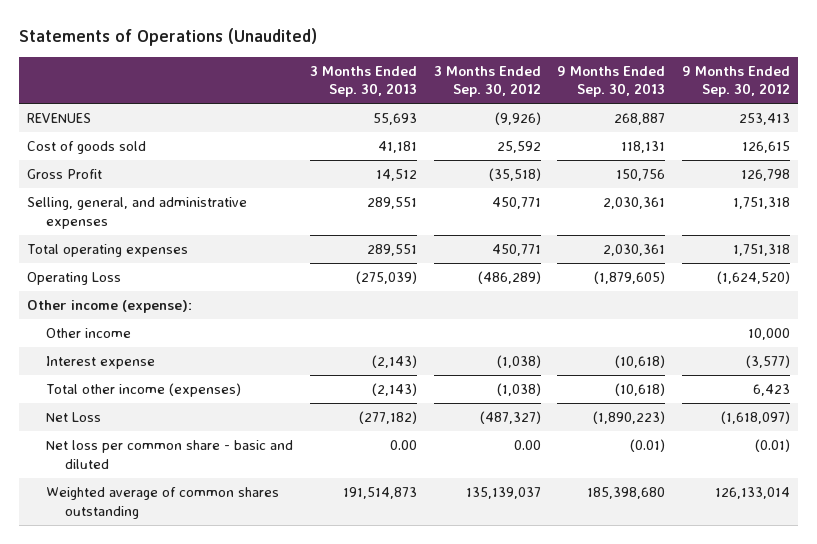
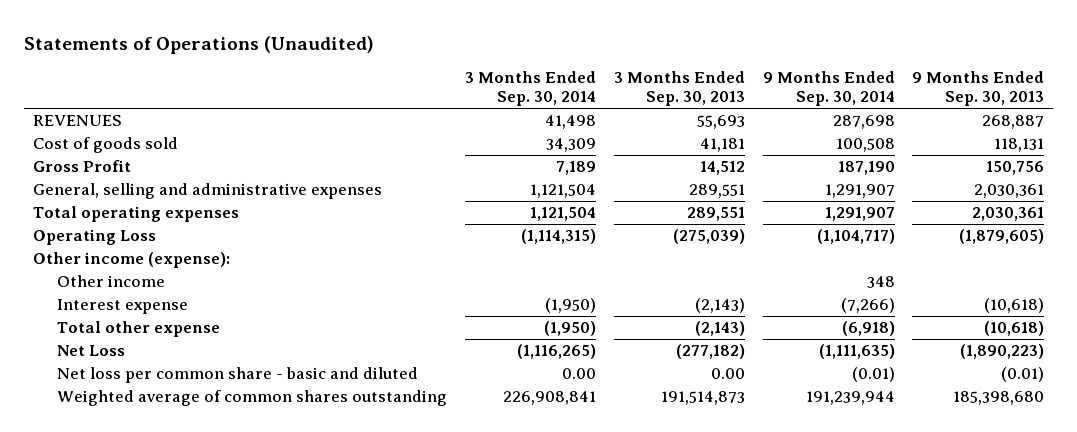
[433,65,541,98] 3 Months Ended Sep. 30, 2012 -> none
[682,65,791,98] 9 Months Ended Sep. 30, 2012 -> none
none -> [464,71,596,107] 3 Months Ended Sep. 30, 2014
none -> [762,71,895,107] 9 Months Ended Sep. 30, 2014
[27,197,248,229] Selling, general, and administrative expenses -> [32,183,382,200] General, selling and administrative expenses
[46,383,242,398] Total other income (expenses) -> [57,321,221,338] Total other expense

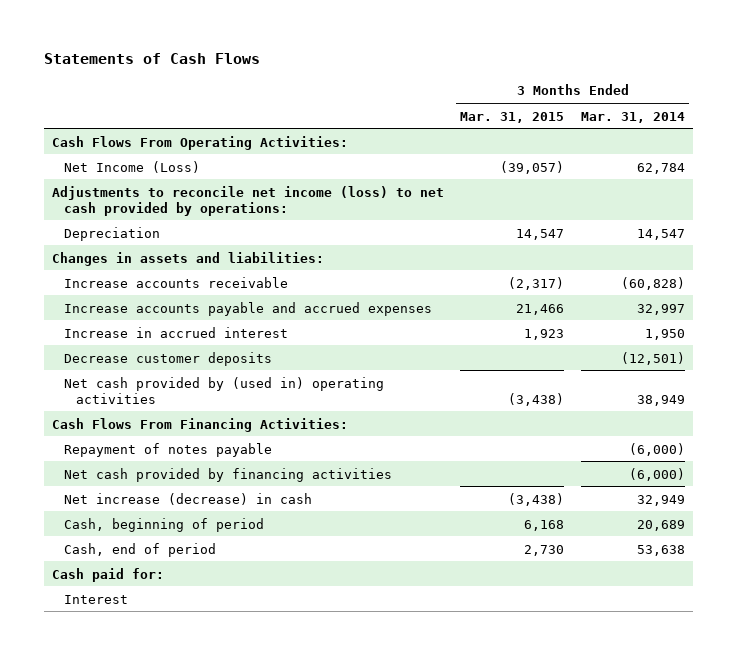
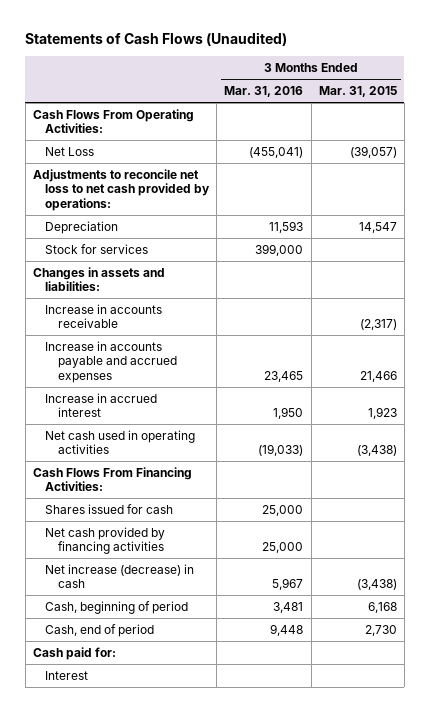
[44,53,261,65] Statements of Cash Flows -> [25,32,288,47] Statements of Cash Flows (Unaudited)
[580,111,685,123] Mar. 31, 2014 -> none
none -> [224,86,304,98] Mar. 31, 2016
[63,160,200,173] Net Income (Loss) -> [45,146,95,156] Net Loss
[52,185,445,216] Adjustments to reconcile net income (loss) to net cash provided by operations: -> [32,168,211,211] Adjustments to reconcile net loss to net cash provided by operations:
none -> [45,243,149,254] Stock for services
[63,276,288,288] Increase accounts receivable -> [45,303,163,329] Increase in accounts receivable
[63,301,432,316] Increase accounts payable and accrued expenses -> [45,340,177,383] Increase in accounts payable and accrued expenses
[63,351,272,366] Decrease customer deposits -> none
[63,376,384,404] Net cash provided by (used in) operating activities -> [45,429,196,455] Net cash used in operating activities
[63,442,272,457] Repayment of notes payable -> none
none -> [45,503,174,514] Shares issued for cash

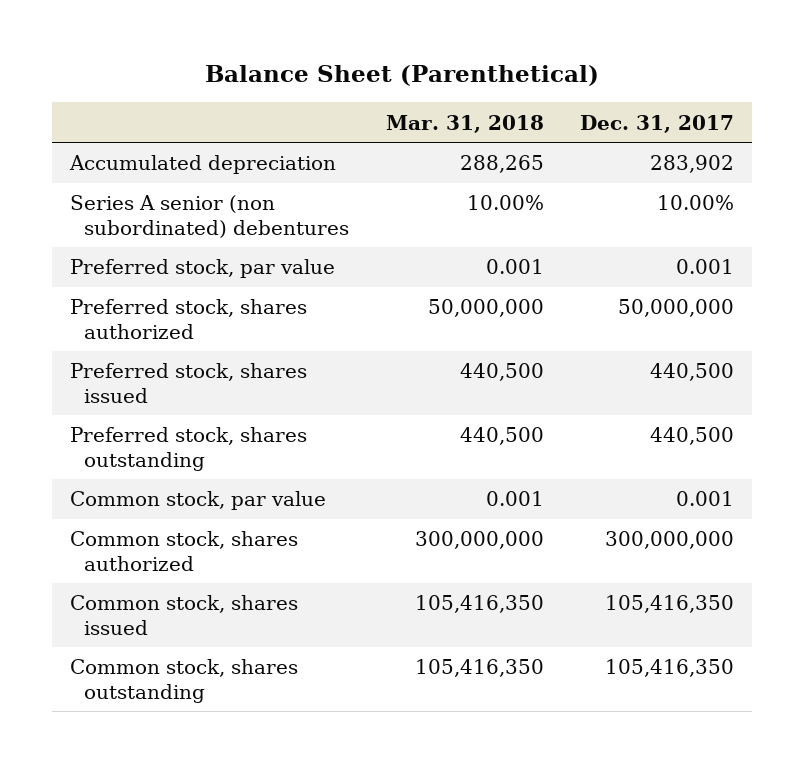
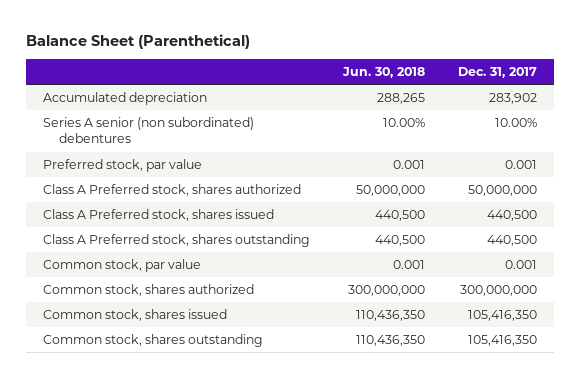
[385,114,544,133] Mar. 31, 2018 -> none
none -> [342,66,426,78] Jun. 30, 2018
[69,299,307,339] Preferred stock, shares authorized -> [42,184,301,197] Class A Preferred stock, shares authorized
[69,363,307,403] Preferred stock, shares issued -> [42,209,274,222] Class A Preferred stock, shares issued
[69,427,307,471] Preferred stock, shares outstanding -> [42,234,310,248] Class A Preferred stock, shares outstanding

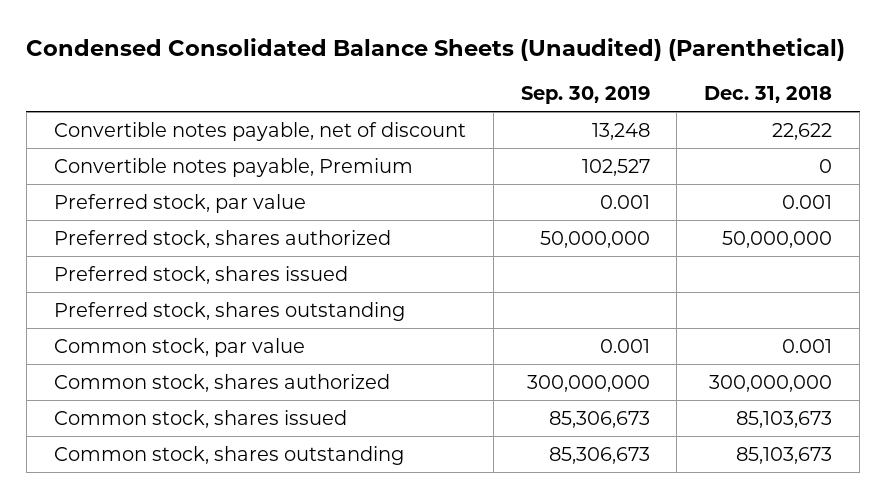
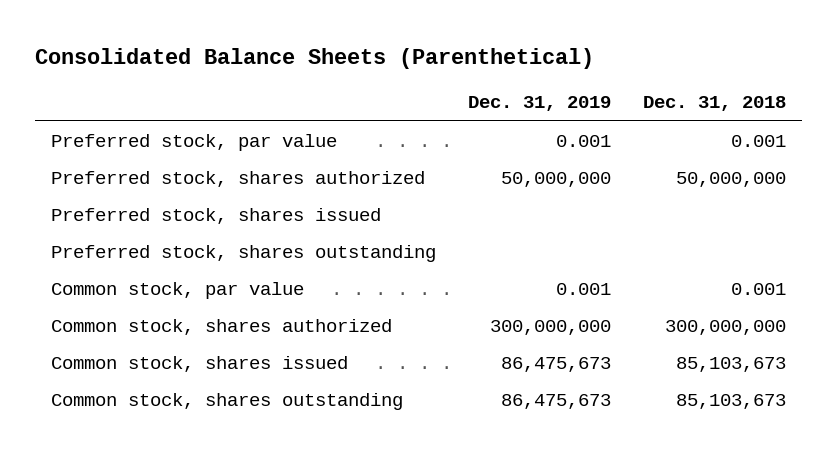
[26,38,846,62] Condensed Consolidated Balance Sheets (Unaudited) (Parenthetical) -> [35,48,595,70] Consolidated Balance Sheets (Parenthetical)
[520,86,650,105] Sep. 30, 2019 -> none
none -> [467,96,611,112] Dec. 31, 2019
[53,121,466,141] Convertible notes payable, net of discount -> none
[53,157,413,177] Convertible notes payable, Premium -> none

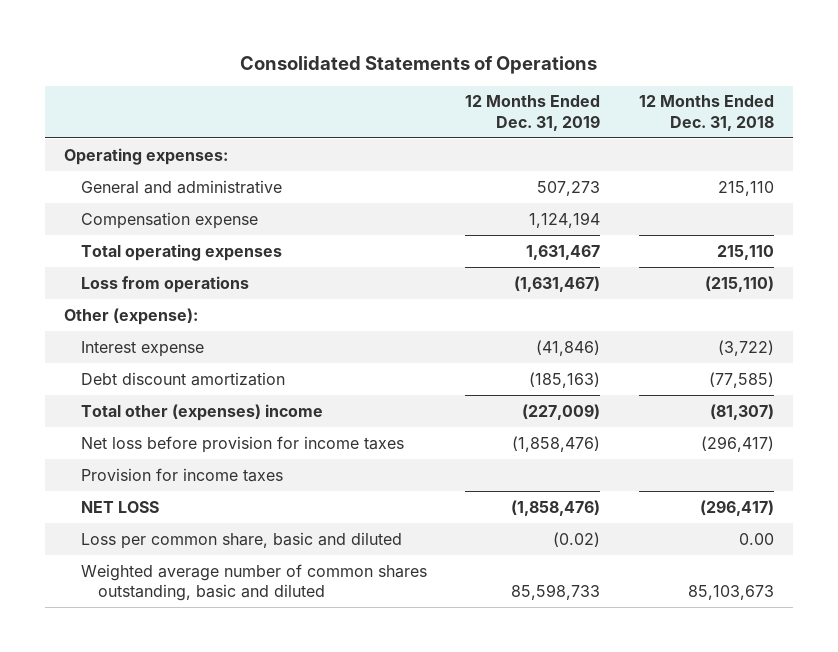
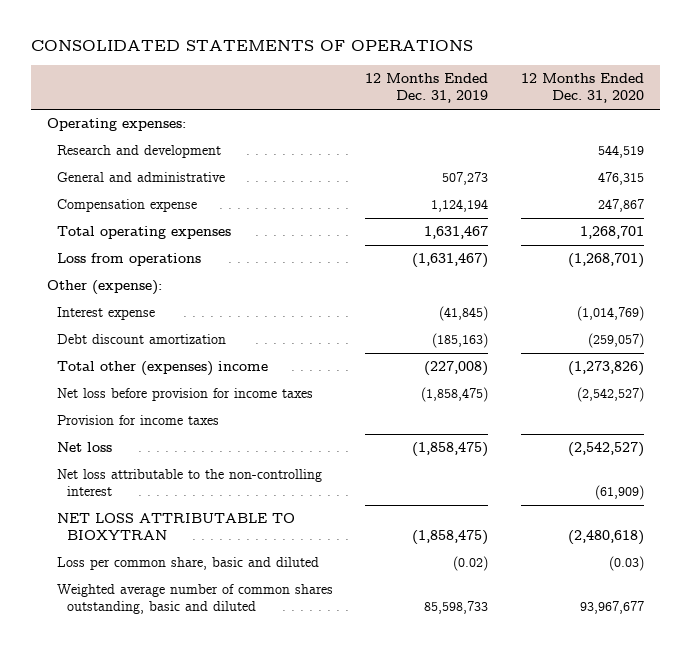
[239,55,597,74] Consolidated Statements of Operations -> [30,40,473,52] CONSOLIDATED STATEMENTS OF OPERATIONS
[638,95,774,131] 12 Months Ended Dec. 31, 2018 -> none
none -> [520,72,644,104] 12 Months Ended Dec. 31, 2020
none -> [56,145,221,159] Research and development
[536,339,601,356] (41,846) -> [439,306,489,322] (41,845)
[522,403,601,420] (227,009) -> [424,361,489,377] (227,008)
[512,435,601,452] (1,858,476) -> [421,387,489,403] (1,858,475)
[81,500,160,513] NET LOSS -> [56,442,112,453] Net loss
[511,499,601,516] (1,858,476) -> [412,442,489,458] (1,858,475)
none -> [56,469,322,497] Net loss attributable to the non-controlling interest
none -> [56,513,295,541] NET LOSS ATTRIBUTABLE TO BIOXYTRAN

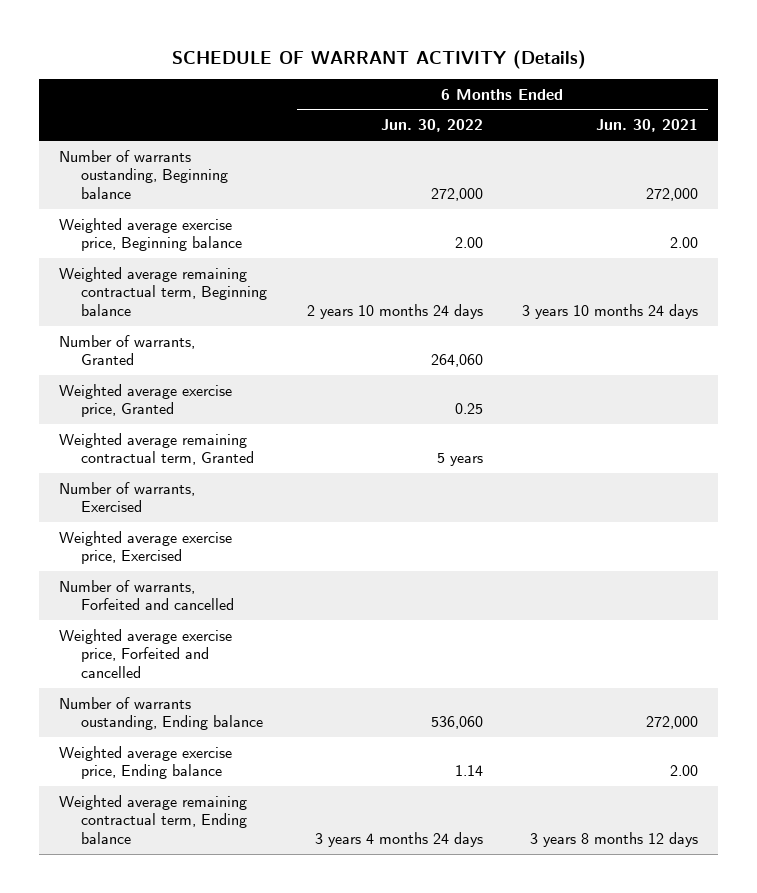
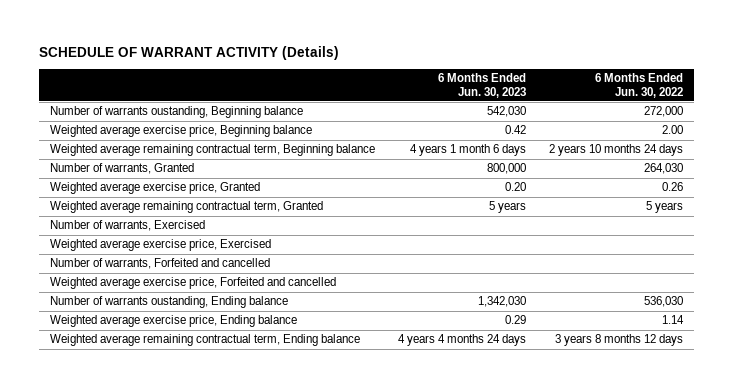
[595,119,698,133] Jun. 30, 2021 -> none
none -> [438,73,527,98] 6 Months Ended Jun. 30, 2023
[430,354,483,368] 264,060 -> [643,163,683,175] 264,030
[454,403,483,415] 0.25 -> [661,182,683,192] 0.26
[430,716,483,730] 536,060 -> [643,296,683,308] 536,030
[314,832,483,848] 3 years 4 months 24 days -> [554,334,683,347] 3 years 8 months 12 days

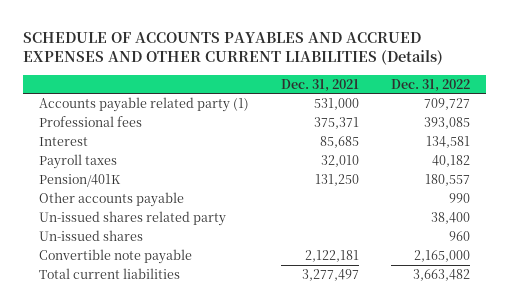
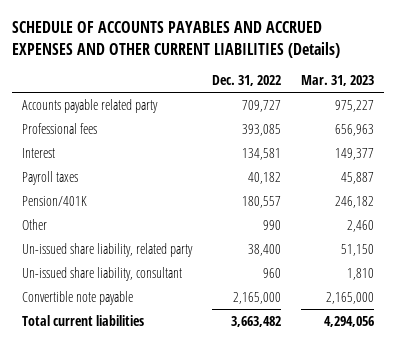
[280,78,359,92] Dec. 31, 2021 -> none
none -> [301,75,375,87] Mar. 31, 2023
[38,96,249,112] Accounts payable related party (1) -> [21,98,158,113] Accounts payable related party
[38,191,184,207] Other accounts payable -> [21,218,47,230] Other
[38,210,226,226] Un-issued shares related party -> [21,242,193,257] Un-issued share liability, related party
[38,229,143,241] Un-issued shares -> [21,266,182,281] Un-issued share liability, consultant

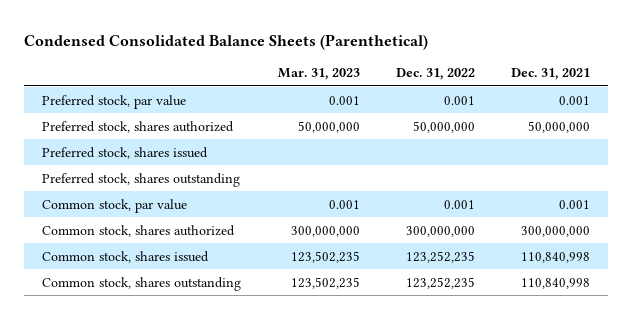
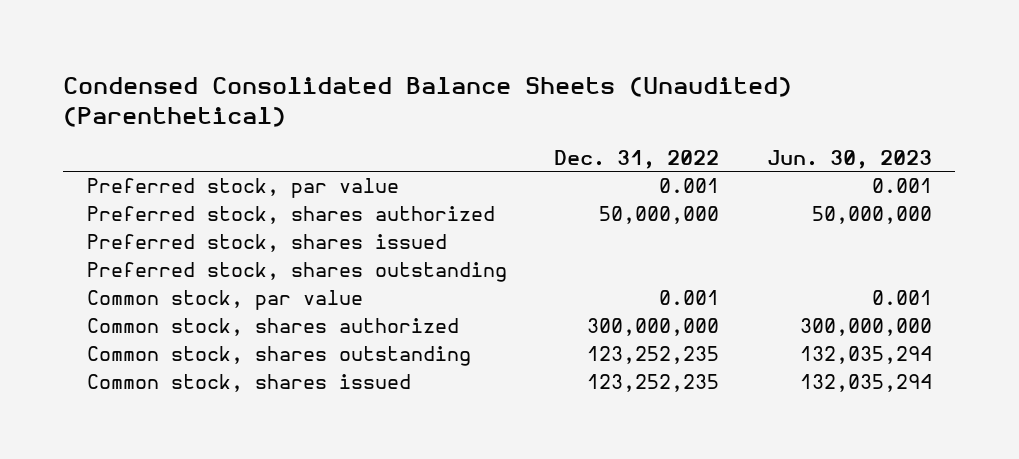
[24,33,429,50] Condensed Consolidated Balance Sheets (Parenthetical) -> [63,76,793,127] Condensed Consolidated Balance Sheets (Unaudited) (Parenthetical)
[277,68,360,81] Mar. 31, 2023 -> none
[511,68,591,81] Dec. 31, 2021 -> none
none -> [766,149,932,169] Jun. 30, 2023
[42,250,210,263] Common stock, shares issued -> [87,374,412,393] Common stock, shares issued

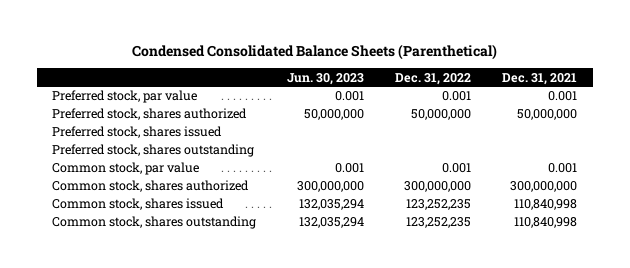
[63,76,793,127] Condensed Consolidated Balance Sheets (Unaudited) (Parenthetical) -> [131,44,497,61] Condensed Consolidated Balance Sheets (Parenthetical)
none -> [502,72,578,85] Dec. 31, 2021
[87,346,472,367] Common stock, shares outstanding -> [52,216,257,230] Common stock, shares outstanding

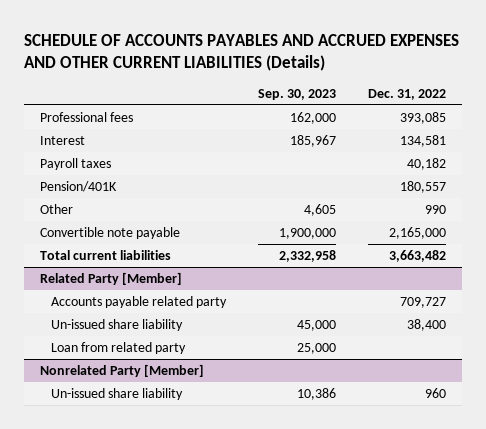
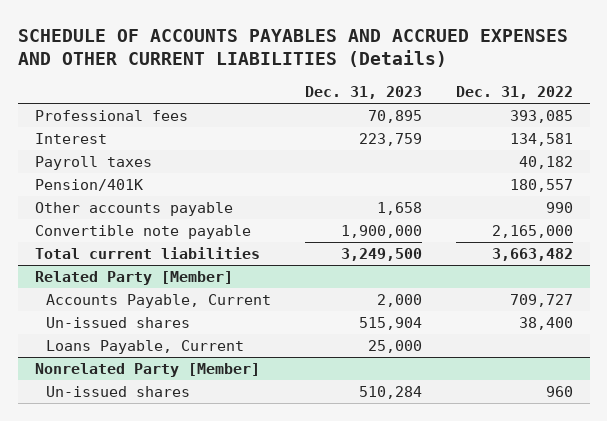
[257,89,336,101] Sep. 30, 2023 -> none
none -> [304,86,422,100] Dec. 31, 2023
[40,203,74,214] Other -> [34,202,233,217] Other accounts payable
[50,295,227,308] Accounts payable related party -> [45,294,271,309] Accounts Payable, Current
[50,318,183,331] Un-issued share liability -> [45,317,190,329] Un-issued shares
[50,341,186,354] Loan from related party -> [45,340,244,355] Loans Payable, Current
[50,387,183,400] Un-issued share liability -> [45,386,190,398] Un-issued shares

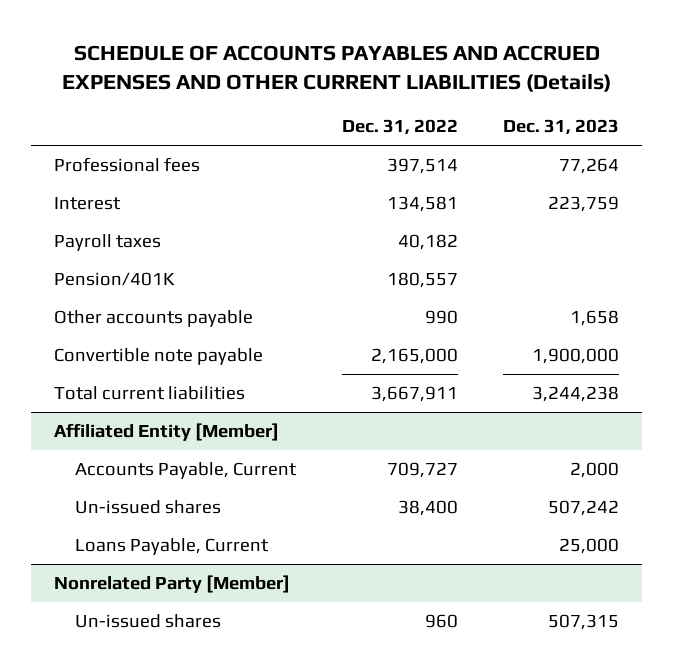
[367,110,422,124] 70,895 -> [559,157,620,174] 77,264
[509,110,573,124] 393,085 -> [386,157,458,174] 397,514
[34,271,233,286] Related Party [Member] -> none
[340,248,422,262] 3,249,500 -> [532,385,620,402] 3,244,238
[491,248,573,262] 3,663,482 -> [370,385,458,402] 3,667,911
none -> [53,422,279,441] Affiliated Entity [Member]
[358,317,422,331] 515,904 -> [548,499,620,516] 507,242
[358,386,422,400] 510,284 -> [548,613,620,630] 507,315

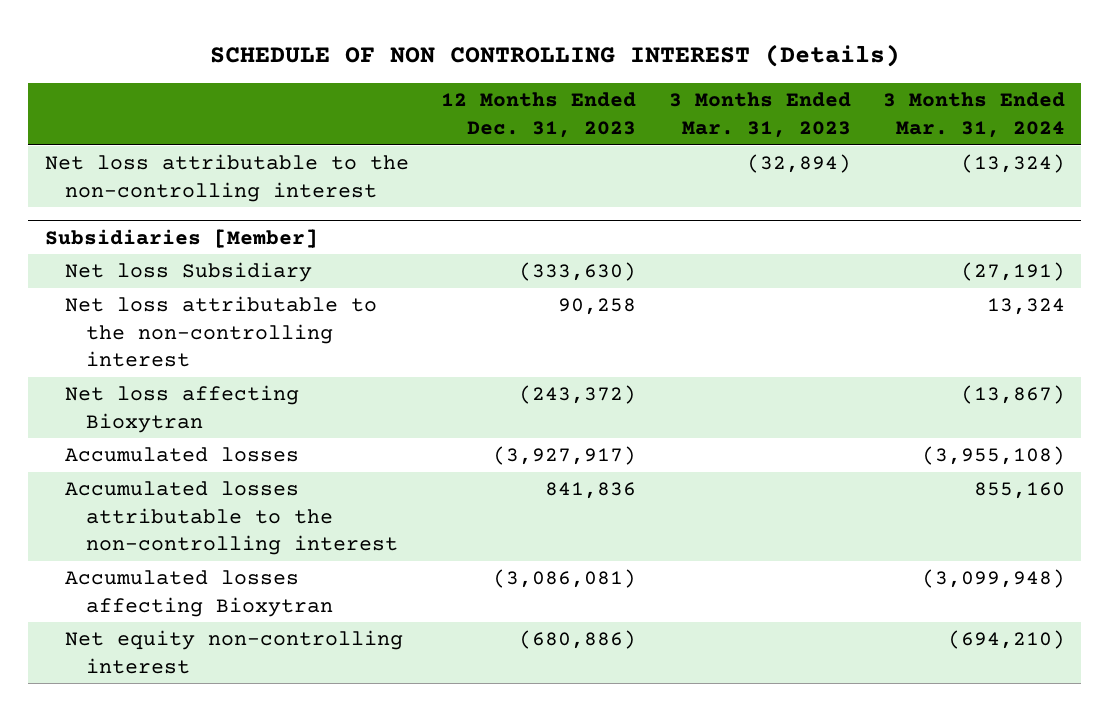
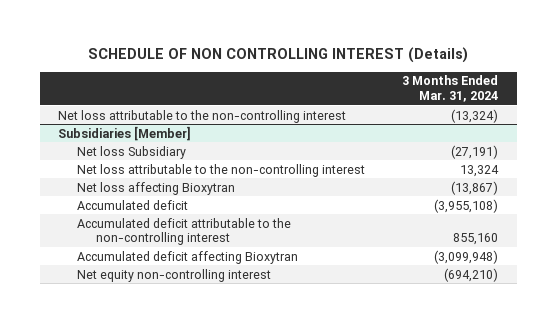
[441,92,637,139] 12 Months Ended Dec. 31, 2023 -> none
[668,92,851,139] 3 Months Ended Mar. 31, 2023 -> none
[65,447,300,463] Accumulated losses -> [77,199,189,210] Accumulated deficit
[65,481,398,556] Accumulated losses attributable to the non-controlling interest -> [77,217,292,246] Accumulated deficit attributable to the non-controlling interest
[65,570,333,617] Accumulated losses affecting Bioxytran -> [77,250,299,264] Accumulated deficit affecting Bioxytran

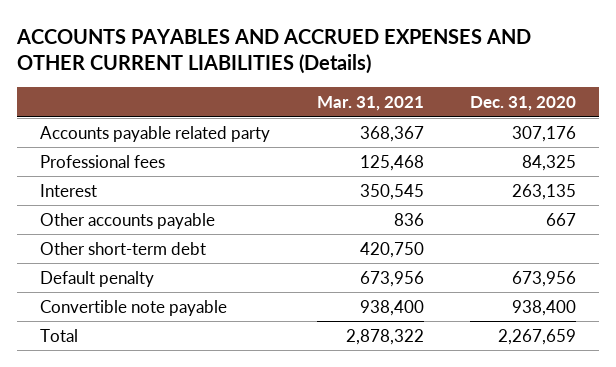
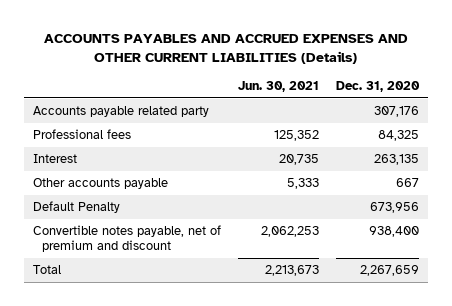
[316,95,424,111] Mar. 31, 2021 -> none
none -> [237,81,319,93] Jun. 30, 2021
[40,241,207,255] Other short-term debt -> none
[40,270,155,287] Default penalty -> [32,201,120,214] Default Penalty
[40,299,228,316] Convertible note payable -> [32,225,221,252] Convertible notes payable, net of premium and discount

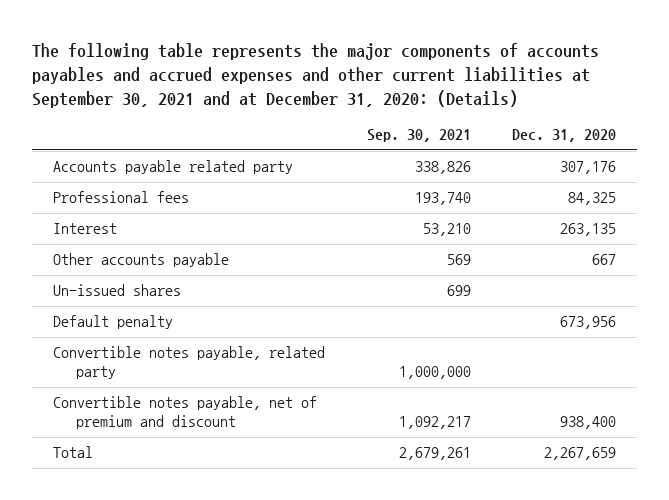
[43,33,408,64] ACCOUNTS PAYABLES AND ACCRUED EXPENSES AND OTHER CURRENT LIABILITIES (Details) -> [32,42,600,108] The following table represents the major components of accounts payables and accrued expenses and other current liabilities at September 30, 2021 and at December 31, 2020: (Details)
[237,81,319,93] Jun. 30, 2021 -> none
none -> [366,129,471,143] Sep. 30, 2021
none -> [53,284,182,297] Un-issued shares
[32,201,120,214] Default Penalty -> [53,315,174,330] Default penalty
none -> [53,346,326,380] Convertible notes payable, related party

